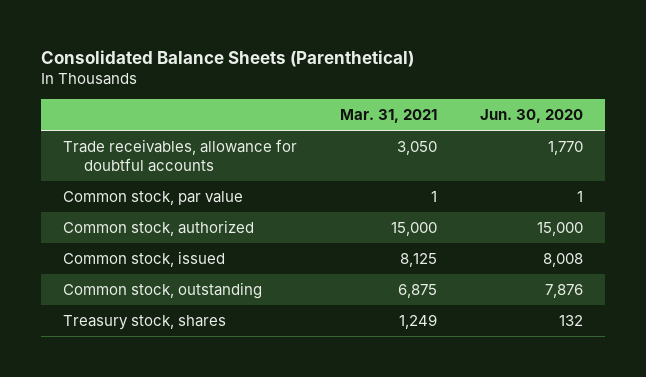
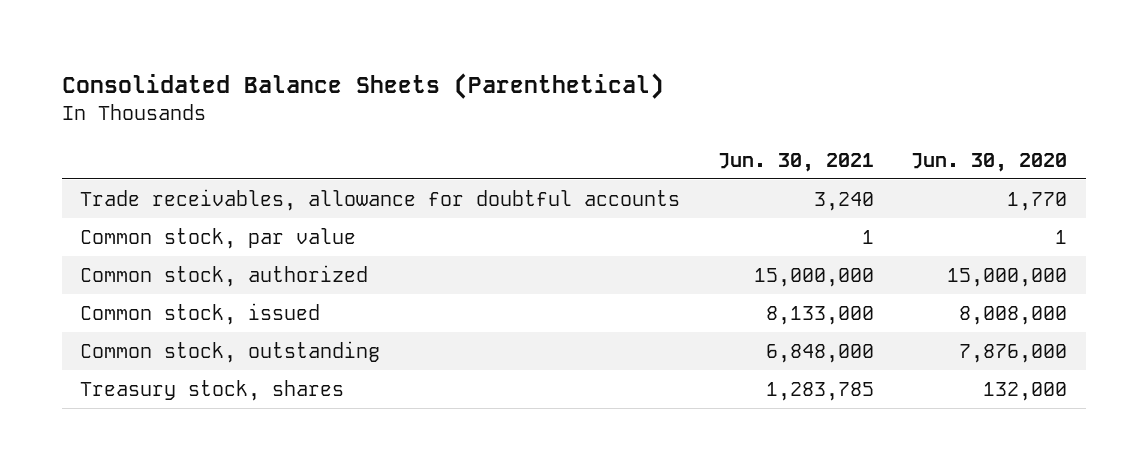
[339,109,437,124] Mar. 31, 2021 -> none
none -> [717,152,874,172] Jun. 30, 2021
[536,221,583,236] 15,000 -> [947,268,1068,288] 15,000,000
[542,252,583,267] 8,008 -> [959,306,1068,326] 8,008,000
[544,283,583,298] 7,876 -> [959,344,1068,364] 7,876,000
[558,314,583,326] 132 -> [983,382,1068,402] 132,000

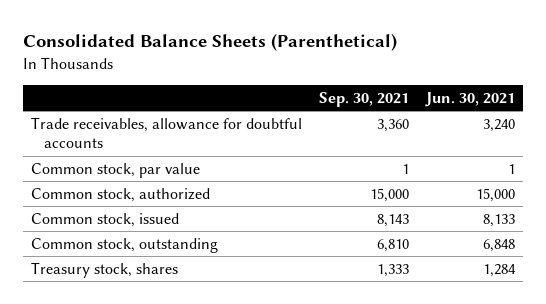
[911,152,1068,172] Jun. 30, 2020 -> none
none -> [318,91,409,107] Sep. 30, 2021
[753,268,874,288] 15,000,000 -> [475,187,515,202] 15,000
[765,306,874,326] 8,133,000 -> [482,213,515,227] 8,133
[765,344,874,364] 6,848,000 -> [482,238,515,252] 6,848
[765,382,874,402] 1,283,785 -> [482,263,516,277] 1,284

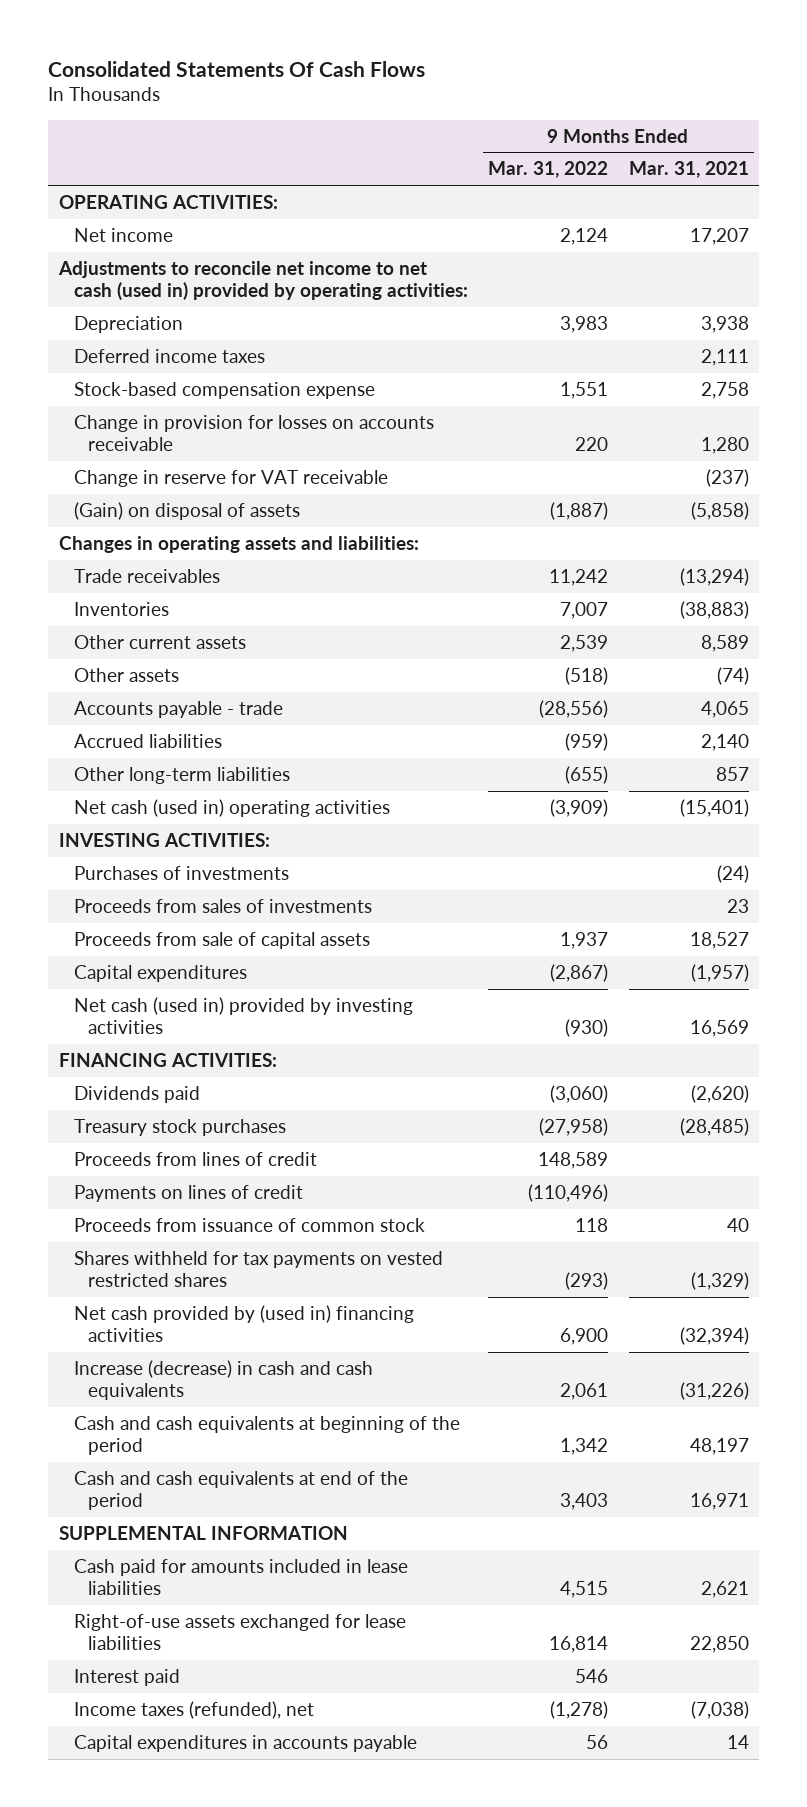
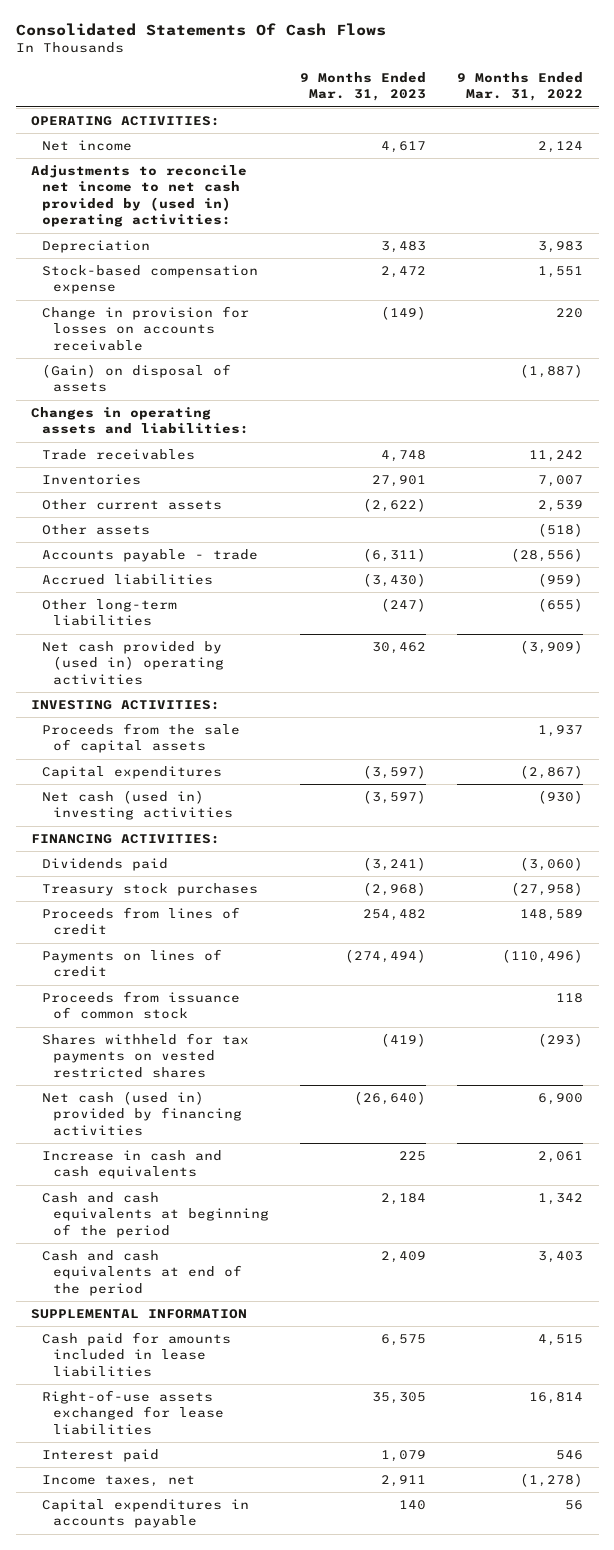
[628,161,749,179] Mar. 31, 2021 -> none
none -> [299,71,426,102] 9 Months Ended Mar. 31, 2023
[57,260,468,300] Adjustments to reconcile net income to net cash (used in) provided by operating activities: -> [31,165,248,228] Adjustments to reconcile net income to net cash provided by (used in) operating activities:
[73,348,265,363] Deferred income taxes -> none
[73,469,388,487] Change in reserve for VAT receivable -> none
[73,798,390,817] Net cash (used in) operating activities -> [41,641,224,685] Net cash provided by (used in) operating activities
[73,865,289,880] Purchases of investments -> none
[73,898,372,913] Proceeds from sales of investments -> none
[73,931,370,949] Proceeds from sale of capital assets -> [41,723,240,754] Proceeds from the sale of capital assets
[73,996,413,1034] Net cash (used in) provided by investing activities -> [41,790,233,821] Net cash (used in) investing activities
[73,1304,414,1342] Net cash provided by (used in) financing activities -> [41,1091,242,1136] Net cash (used in) provided by financing activities
[73,1359,373,1400] Increase (decrease) in cash and cash equivalents -> [41,1150,222,1180] Increase in cash and cash equivalents
[73,1700,314,1719] Income taxes (refunded), net -> [41,1475,195,1488] Income taxes, net

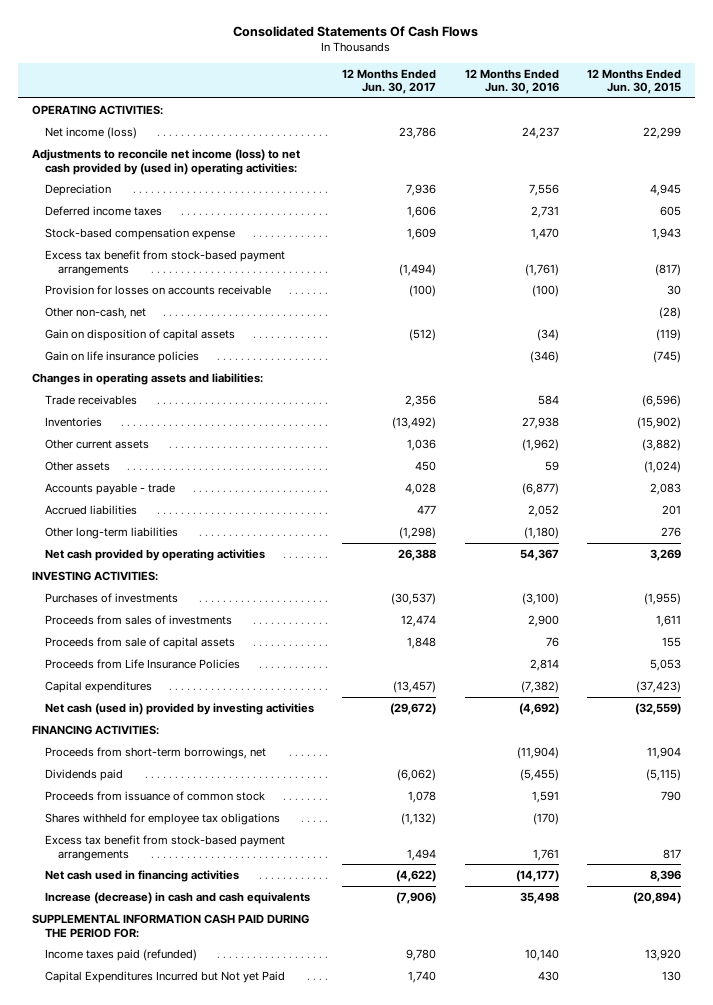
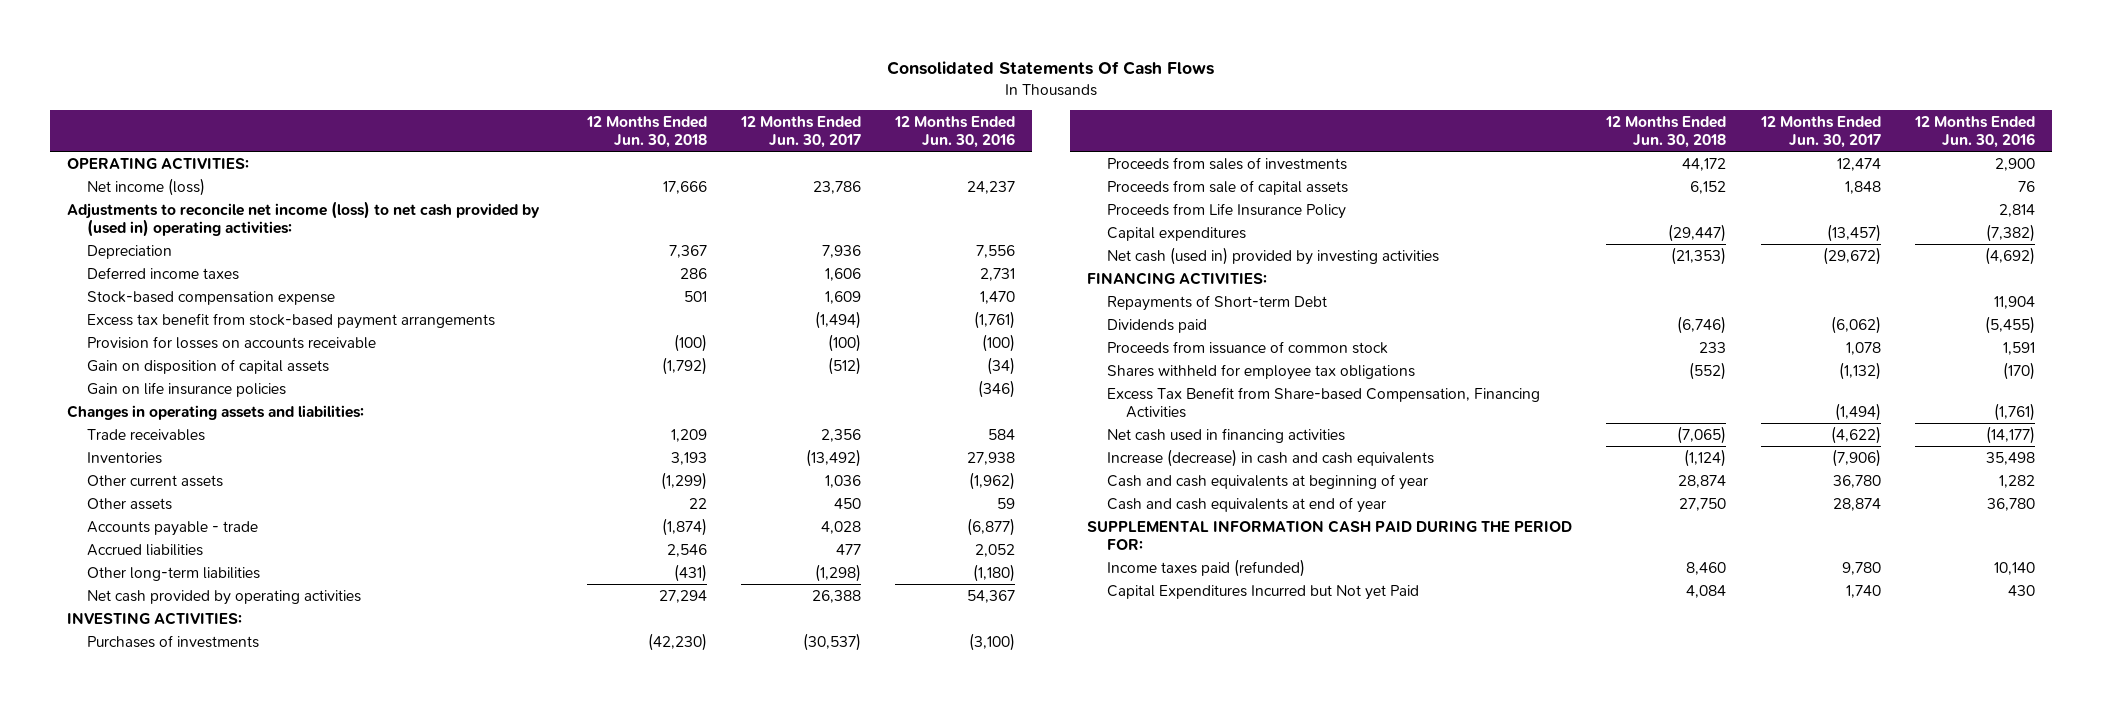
[586,68,681,95] 12 Months Ended Jun. 30, 2015 -> none
none -> [585,115,707,149] 12 Months Ended Jun. 30, 2018
[45,306,147,319] Other non-cash, net -> none
[45,658,241,669] Proceeds from Life Insurance Policies -> [1106,202,1346,219] Proceeds from Life Insurance Policy
[45,746,267,759] Proceeds from short-term borrowings, net -> none
none -> [1106,294,1327,311] Repayments of Short-term Debt
[45,834,286,861] Excess tax benefit from stock-based payment arrangements -> [1106,386,1540,418] Excess Tax Benefit from Share-based Compensation, Financing Activities
[407,848,437,861] 1,494 -> [1834,402,1881,421] (1,494)
[532,848,559,861] 1,761 -> [1993,402,2035,421] (1,761)
none -> [1106,473,1428,490] Cash and cash equivalents at beginning of year
none -> [1106,496,1386,513] Cash and cash equivalents at end of year

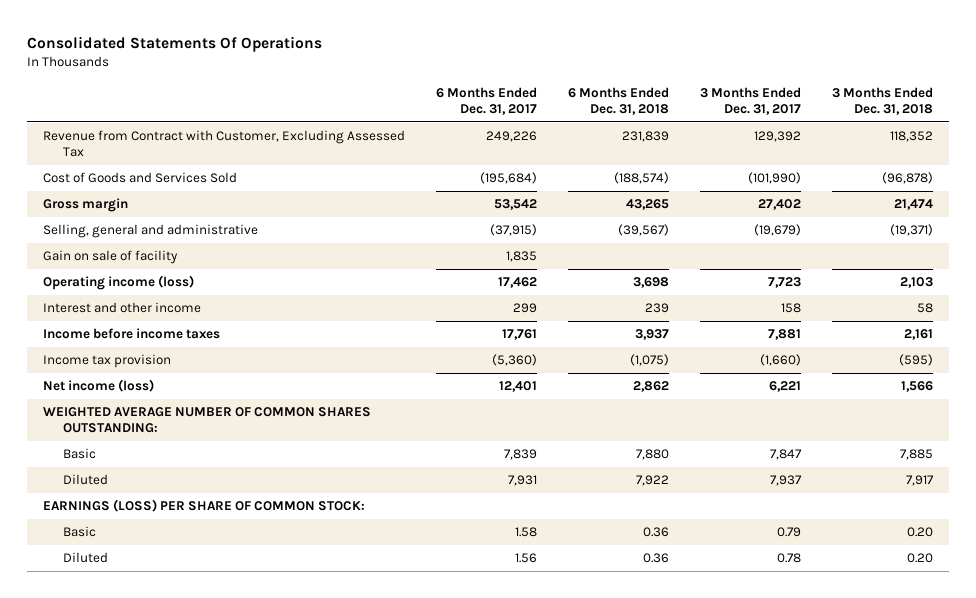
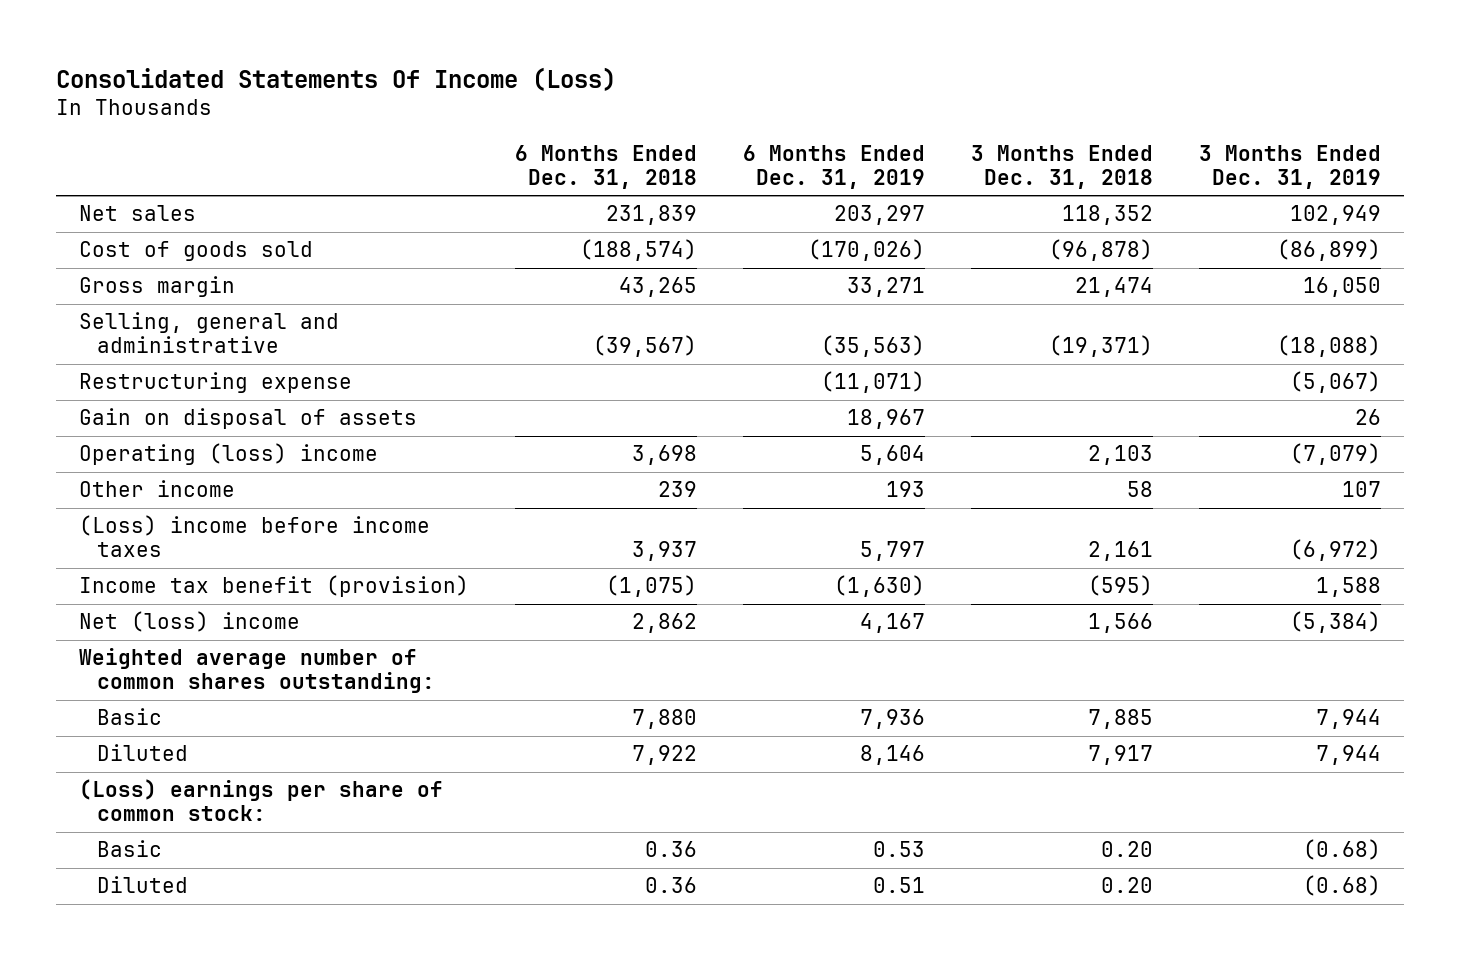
[27,36,323,53] Consolidated Statements Of Operations -> [56,66,617,91] Consolidated Statements Of Income (Loss)
[436,86,538,115] 6 Months Ended Dec. 31, 2017 -> none
[700,86,802,115] 3 Months Ended Dec. 31, 2017 -> none
none -> [742,144,925,189] 6 Months Ended Dec. 31, 2019
none -> [1198,144,1381,189] 3 Months Ended Dec. 31, 2019
[43,130,406,158] Revenue from Contract with Customer, Excluding Assessed Tax -> [79,205,197,222] Net sales
[43,172,238,184] Cost of Goods and Services Sold -> [79,241,314,262] Cost of goods sold
[43,250,179,265] Gain on sale of facility -> none
none -> [79,372,353,394] Restructuring expense
none -> [79,408,418,430] Gain on disposal of assets
[43,275,195,291] Operating income (loss) -> [79,443,379,466] Operating (loss) income
[43,302,202,314] Interest and other income -> [79,480,236,498] Other income
[43,328,221,340] Income before income taxes -> [79,515,431,558] (Loss) income before income taxes
[43,354,172,369] Income tax provision -> [79,575,470,598] Income tax benefit (provision)
[43,379,155,393] Net income (loss) -> [79,611,301,633] Net (loss) income
[43,407,372,434] WEIGHTED AVERAGE NUMBER OF COMMON SHARES OUTSTANDING: -> [79,648,435,694] Weighted average number of common shares outstanding:
[43,499,366,513] EARNINGS (LOSS) PER SHARE OF COMMON STOCK: -> [79,779,444,822] (Loss) earnings per share of common stock:

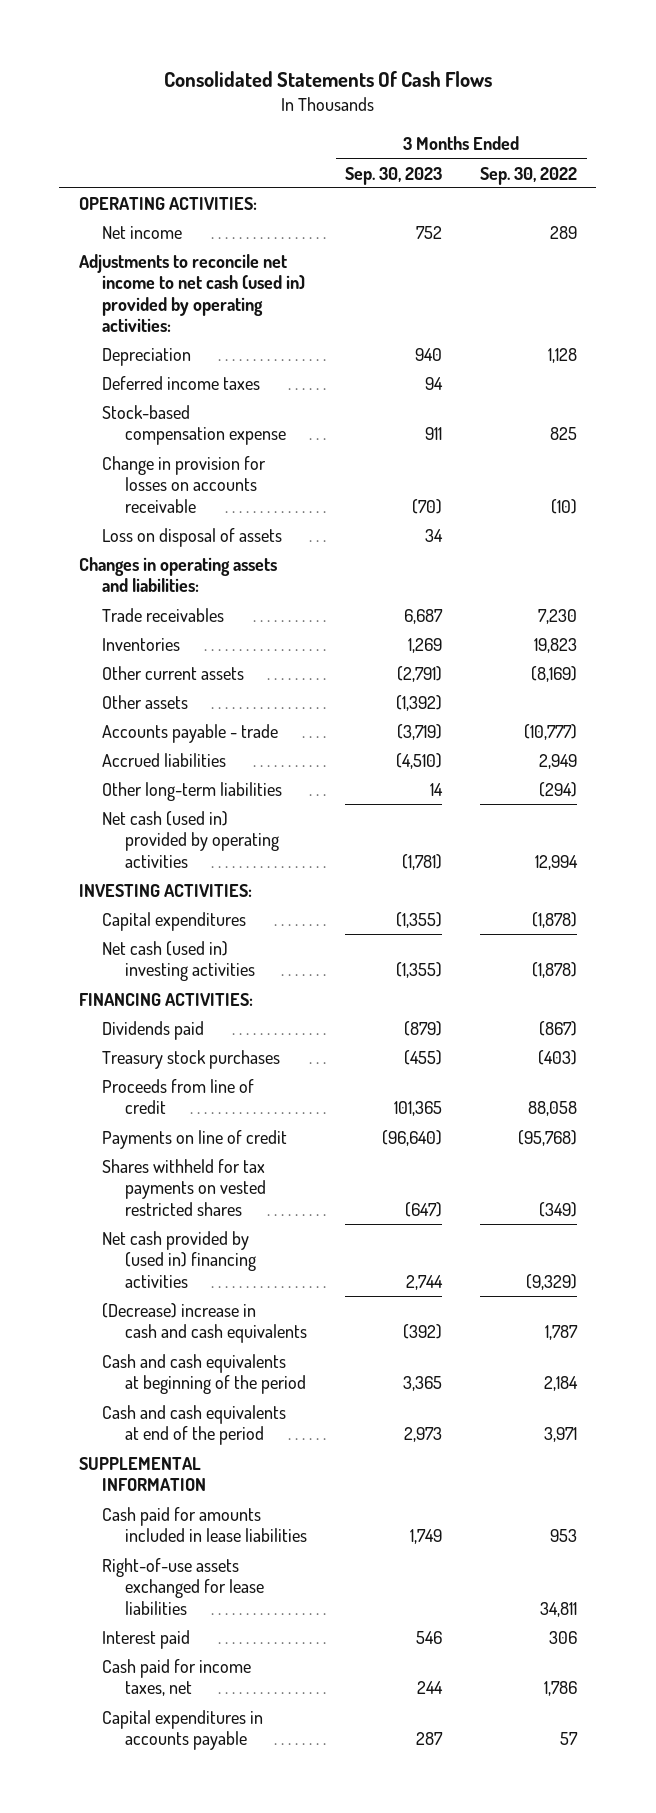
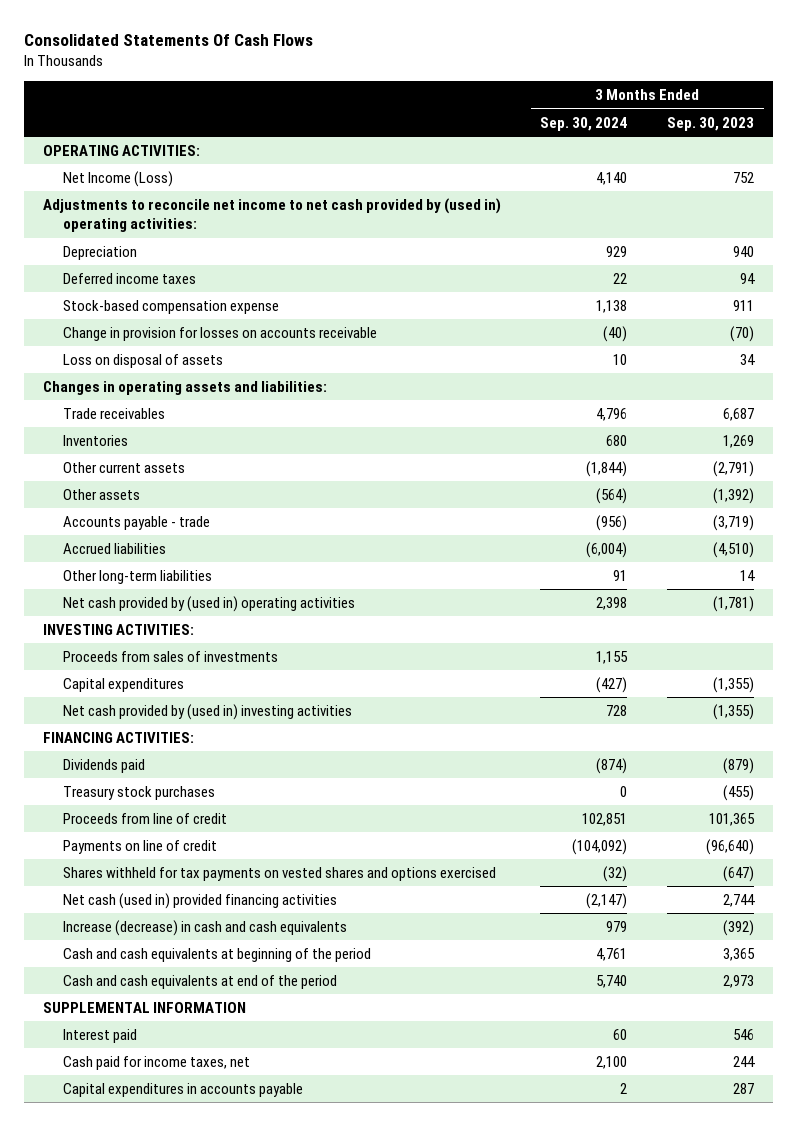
[480,166,578,185] Sep. 30, 2022 -> none
none -> [540,116,628,131] Sep. 30, 2024
[101,226,182,240] Net income -> [63,170,174,187] Net Income (Loss)
[78,254,305,332] Adjustments to reconcile net income to net cash (used in) provided by operating activities: -> [43,197,502,233] Adjustments to reconcile net income to net cash provided by (used in) operating activities:
[101,811,280,868] Net cash (used in) provided by operating activities -> [63,595,356,612] Net cash provided by (used in) operating activities
none -> [63,650,279,662] Proceeds from sales of investments
[101,941,256,982] Net cash (used in) investing activities -> [63,703,353,720] Net cash provided by (used in) investing activities
[101,1159,267,1216] Shares withheld for tax payments on vested restricted shares -> [63,866,497,881] Shares withheld for tax payments on vested shares and options exercised
[101,1231,257,1288] Net cash provided by (used in) financing activities -> [63,892,338,909] Net cash (used in) provided financing activities
[101,1303,308,1344] (Decrease) increase in cash and cash equivalents -> [63,919,348,936] Increase (decrease) in cash and cash equivalents
[101,1507,308,1543] Cash paid for amounts included in lease liabilities -> none
[101,1558,265,1615] Right-of-use assets exchanged for lease liabilities -> none

